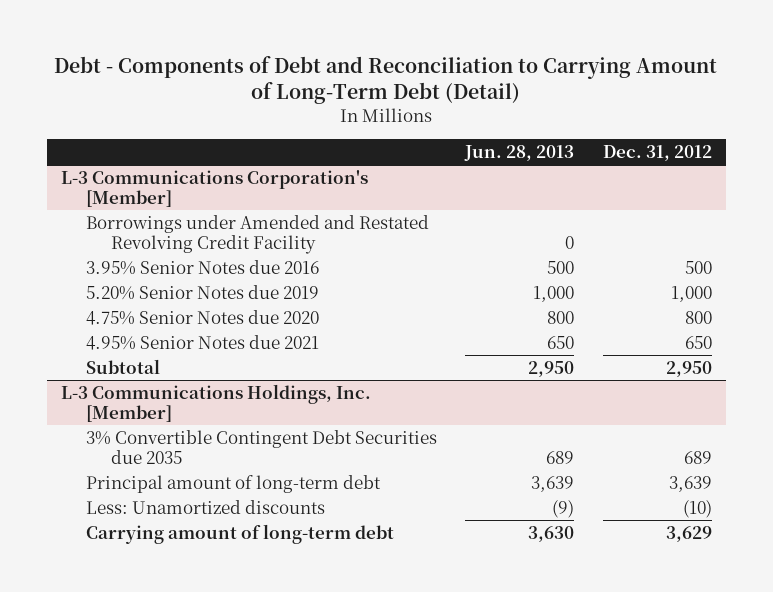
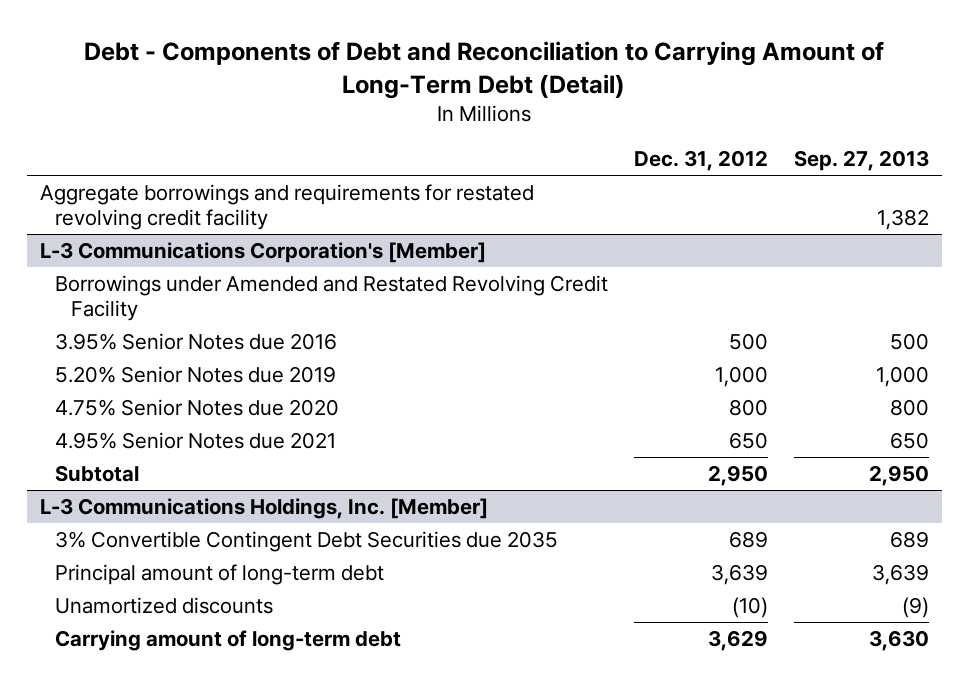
[464,144,575,161] Jun. 28, 2013 -> none
none -> [793,150,929,172] Sep. 27, 2013
none -> [39,184,534,230] Aggregate borrowings and requirements for restated revolving credit facility
[85,499,325,514] Less: Unamortized discounts -> [55,597,274,615] Unamortized discounts

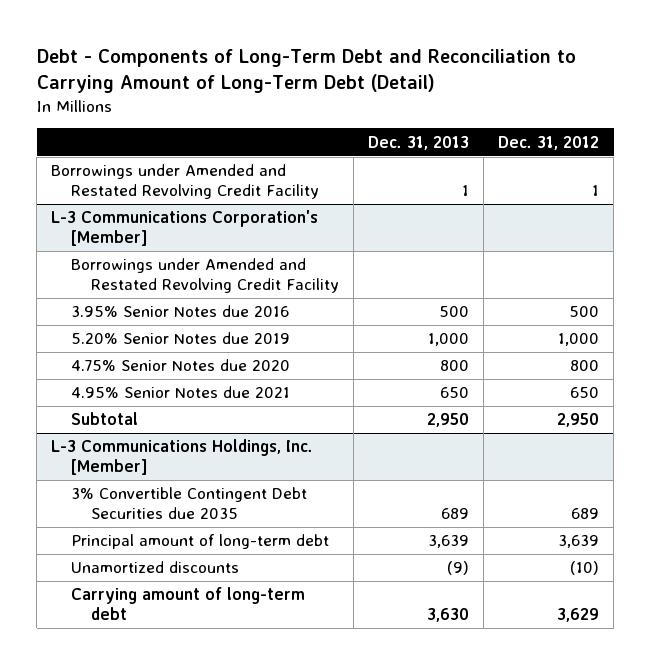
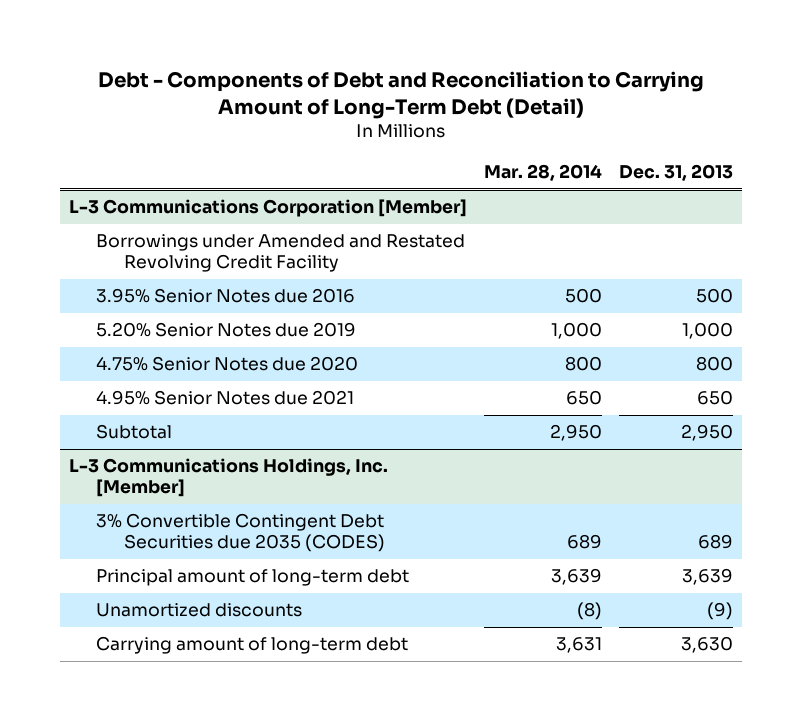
[36,48,576,93] Debt - Components of Long-Term Debt and Reconciliation to Carrying Amount of Long-Term Debt (Detail) -> [97,70,704,119] Debt - Components of Debt and Reconciliation to Carrying Amount of Long-Term Debt (Detail)
[498,135,600,150] Dec. 31, 2012 -> none
none -> [483,163,602,181] Mar. 28, 2014
[51,164,320,199] Borrowings under Amended and Restated Revolving Credit Facility -> none
[51,210,319,246] L-3 Communications Corporation's [Member] -> [68,199,467,218] L-3 Communications Corporation [Member]
[71,487,308,519] 3% Convertible Contingent Debt Securities due 2035 -> [96,513,385,553] 3% Convertible Contingent Debt Securities due 2035 (CODES)

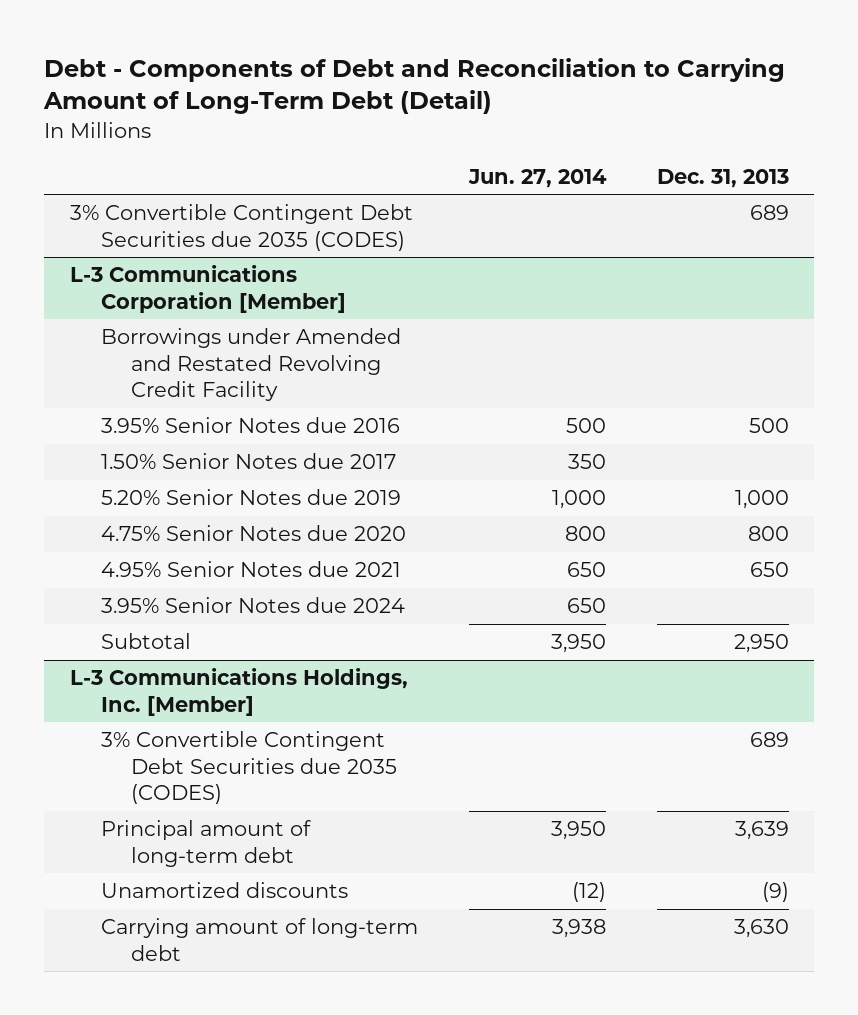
[483,163,602,181] Mar. 28, 2014 -> none
none -> [467,168,607,188] Jun. 27, 2014
none -> [69,204,413,251] 3% Convertible Contingent Debt Securities due 2035 (CODES)
none -> [100,453,396,470] 1.50% Senior Notes due 2017
none -> [100,597,405,614] 3.95% Senior Notes due 2024

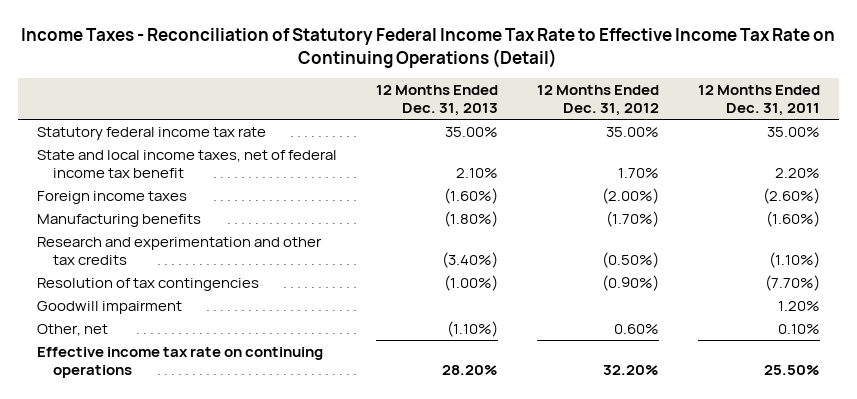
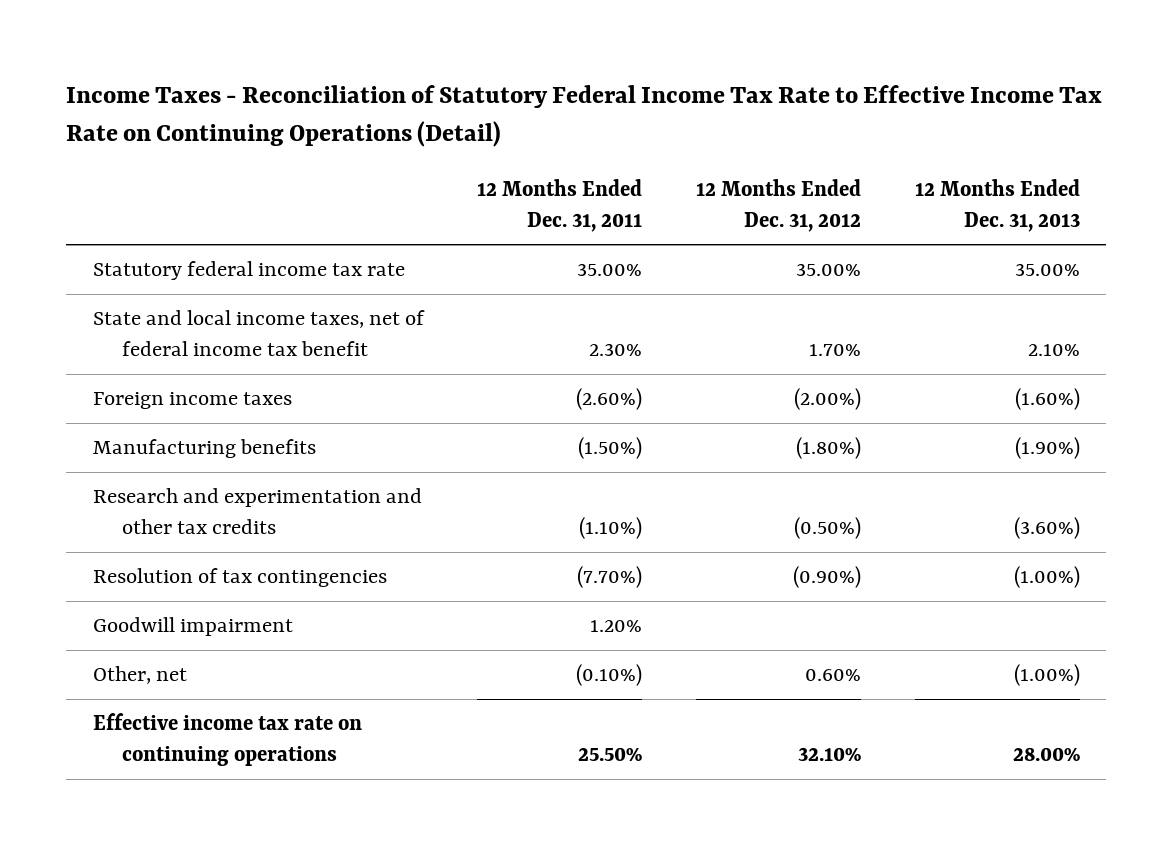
[774,167,820,178] 2.20% -> [589,343,643,357] 2.30%
[444,210,499,227] (1.80%) -> [1014,437,1080,460] (1.90%)
[605,210,659,227] (1.70%) -> [796,437,862,460] (1.80%)
[765,210,820,227] (1.60%) -> [578,437,643,460] (1.50%)
[442,251,499,268] (3.40%) -> [1013,517,1080,540] (3.60%)
[447,320,499,337] (1.10%) -> [1013,664,1080,687] (1.00%)
[777,323,820,334] 0.10% -> [576,664,643,687] (0.10%)
[442,364,499,375] 28.20% -> [1012,747,1080,762] 28.00%
[602,364,659,375] 32.20% -> [798,747,862,762] 32.10%

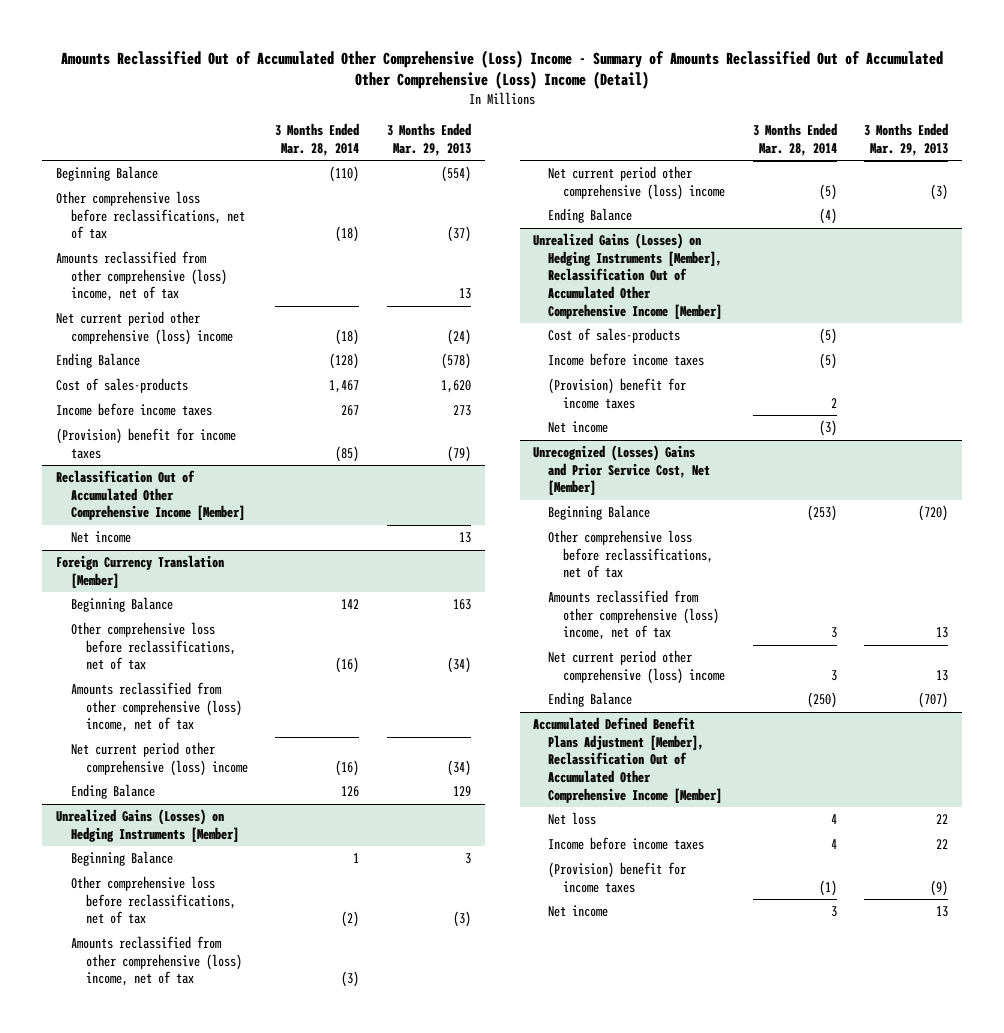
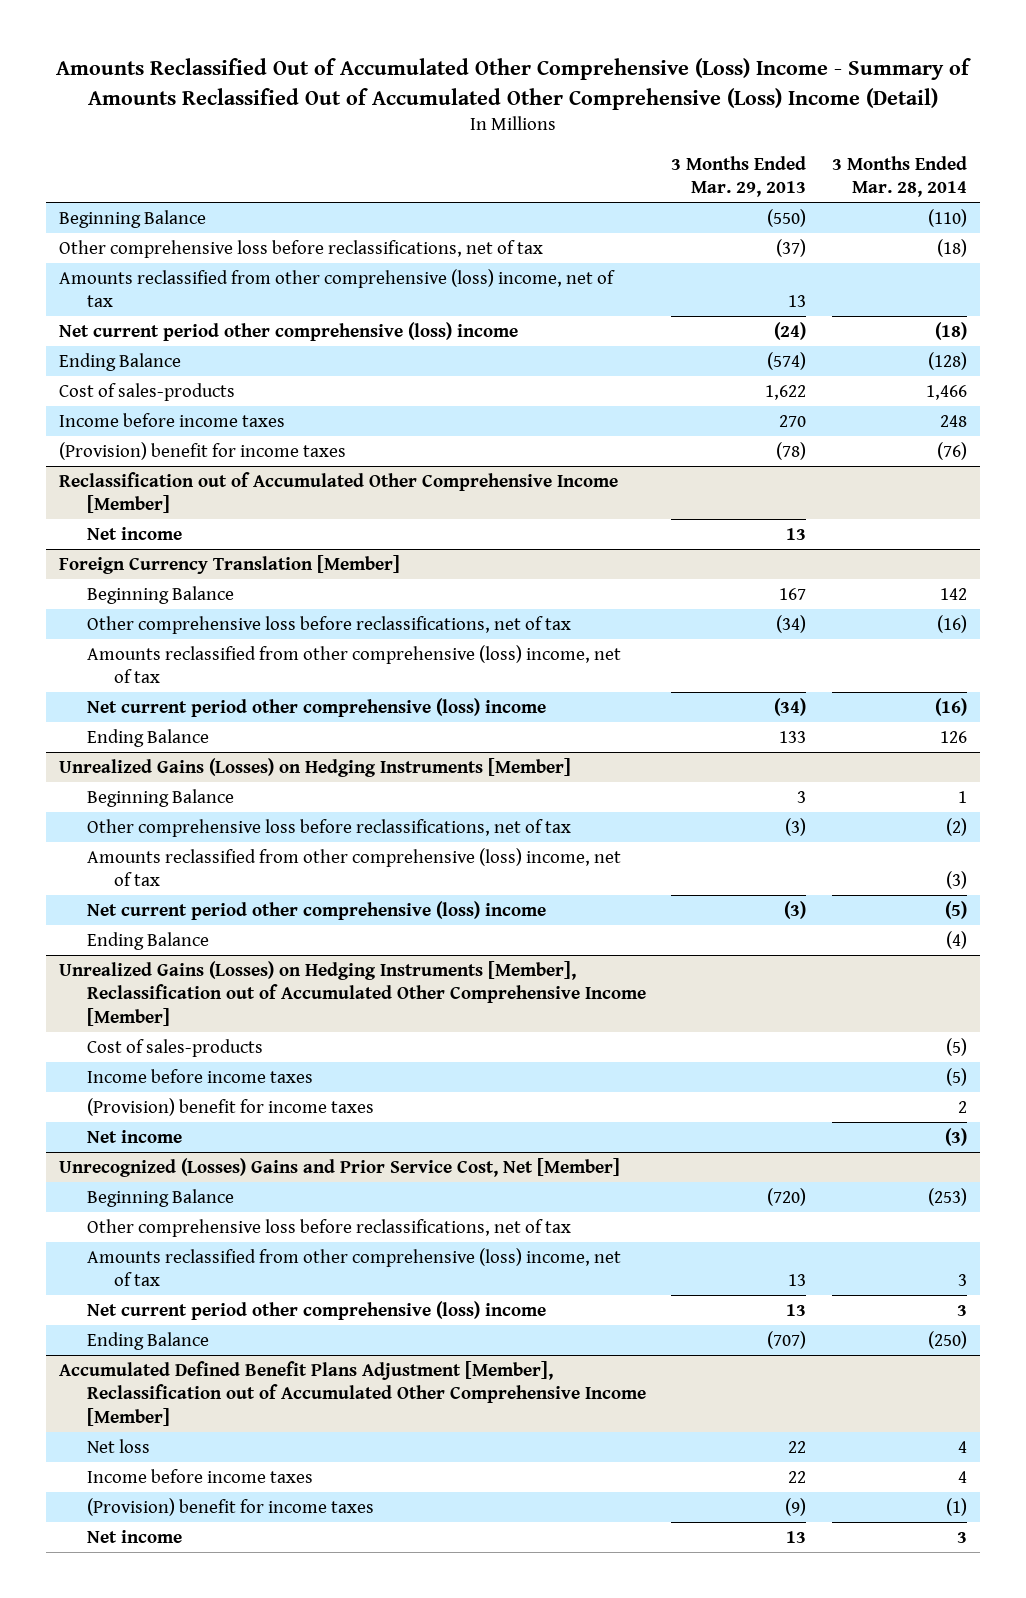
[441,166,472,183] (554) -> [767,208,807,227] (550)
[441,353,472,370] (578) -> [767,351,807,370] (574)
[329,380,360,394] 1,467 -> [925,384,967,400] 1,466
[441,380,472,394] 1,620 -> [765,384,807,400] 1,622
[341,405,360,417] 267 -> [939,414,967,427] 248
[453,405,472,417] 273 -> [779,414,807,427] 270
[335,445,360,462] (85) -> [936,441,967,460] (76)
[447,445,472,462] (79) -> [776,441,807,460] (78)
[56,470,245,521] Reclassification Out of Accumulated Other Comprehensive Income [Member] -> [59,471,619,514] Reclassification out of Accumulated Other Comprehensive Income [Member]
[453,599,472,611] 163 -> [779,587,807,600] 167
[453,786,472,797] 129 -> [779,730,807,743] 133
[533,233,723,319] Unrealized Gains (Losses) on Hedging Instruments [Member], Reclassification Out of Accumulated Other Comprehensive Income [Member] -> [59,960,646,1026] Unrealized Gains (Losses) on Hedging Instruments [Member], Reclassification out of Accumulated Other Comprehensive Income [Member]
[533,717,723,803] Accumulated Defined Benefit Plans Adjustment [Member], Reclassification Out of Accumulated Other Comprehensive Income [Member] -> [59,1360,646,1426] Accumulated Defined Benefit Plans Adjustment [Member], Reclassification out of Accumulated Other Comprehensive Income [Member]

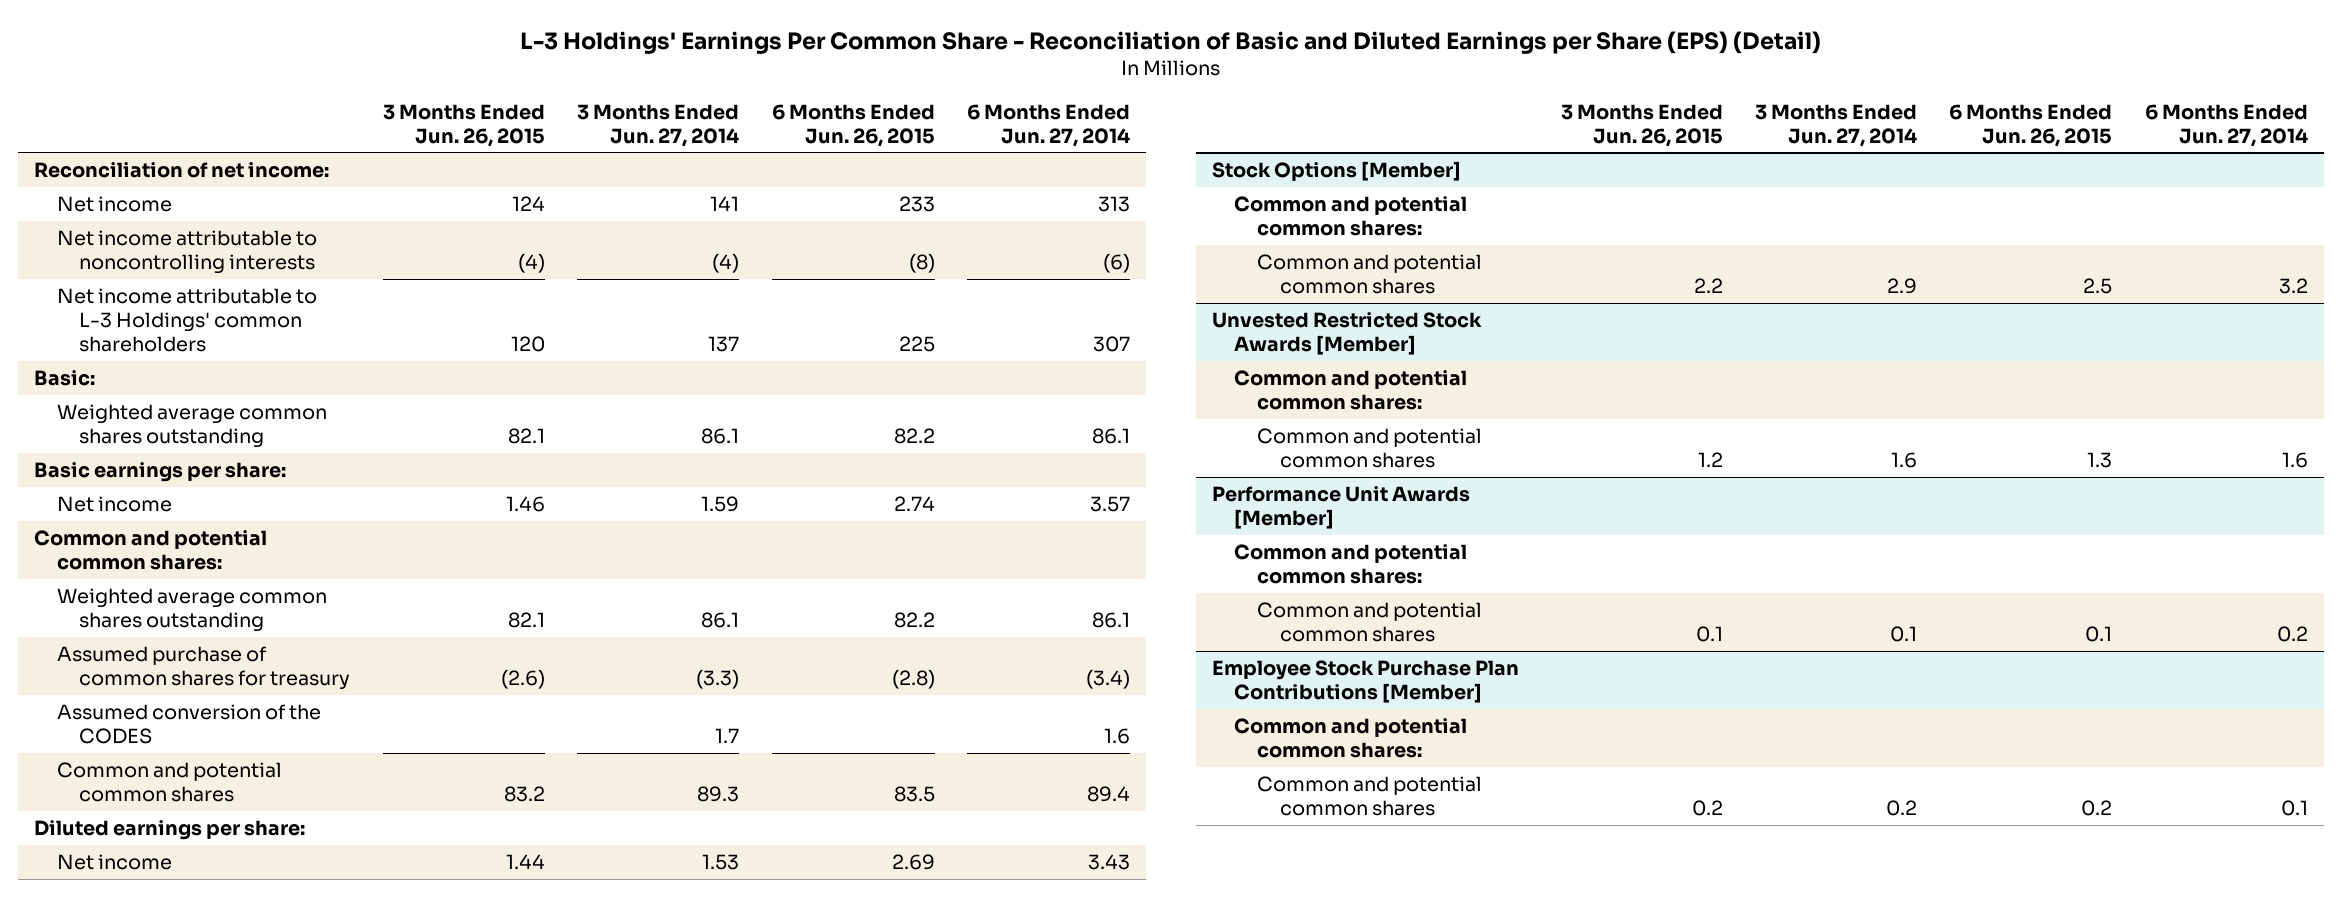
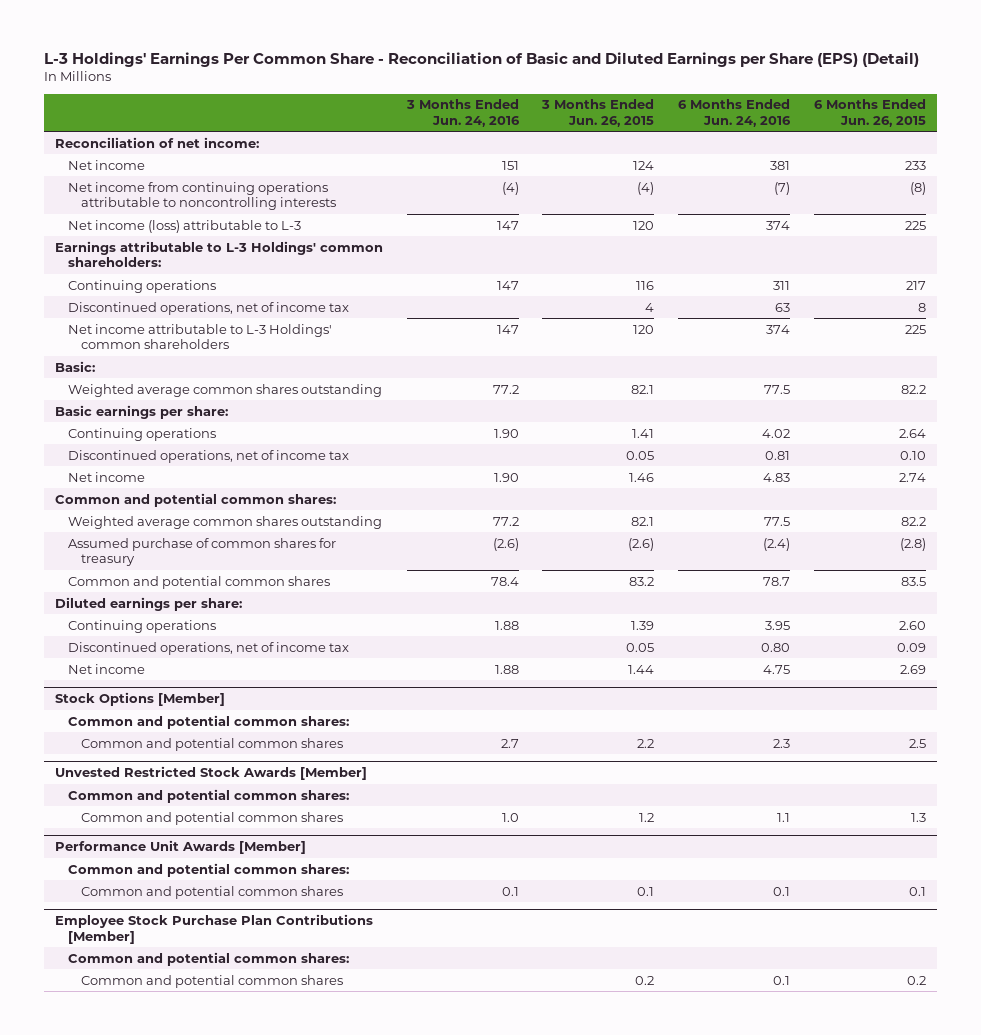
[577,103,740,147] 3 Months Ended Jun. 27, 2014 -> none
[967,103,1131,147] 6 Months Ended Jun. 27, 2014 -> none
none -> [405,99,520,127] 3 Months Ended Jun. 24, 2016
none -> [678,99,792,127] 6 Months Ended Jun. 24, 2016
[56,229,317,275] Net income attributable to noncontrolling interests -> [68,181,337,210] Net income from continuing operations attributable to noncontrolling interests
none -> [68,219,302,233] Net income (loss) attributable to L-3
none -> [55,240,384,267] Earnings attributable to L-3 Holdings' common shareholders:
none -> [68,279,217,293] Continuing operations
none -> [68,301,350,315] Discontinued operations, net of income tax
none -> [68,427,217,441] Continuing operations
none -> [68,449,350,463] Discontinued operations, net of income tax
[56,703,321,745] Assumed conversion of the CODES -> none
none -> [68,619,217,633] Continuing operations
none -> [68,641,350,655] Discontinued operations, net of income tax

